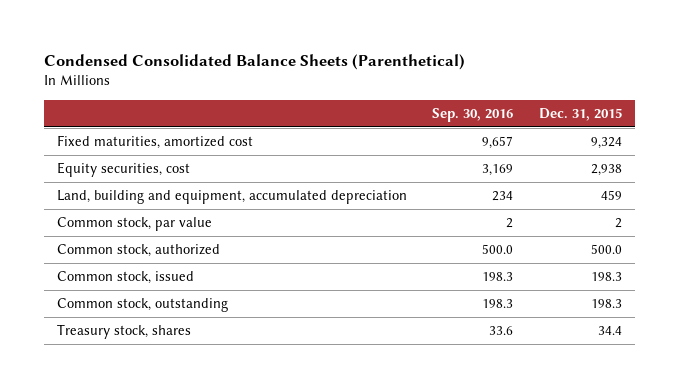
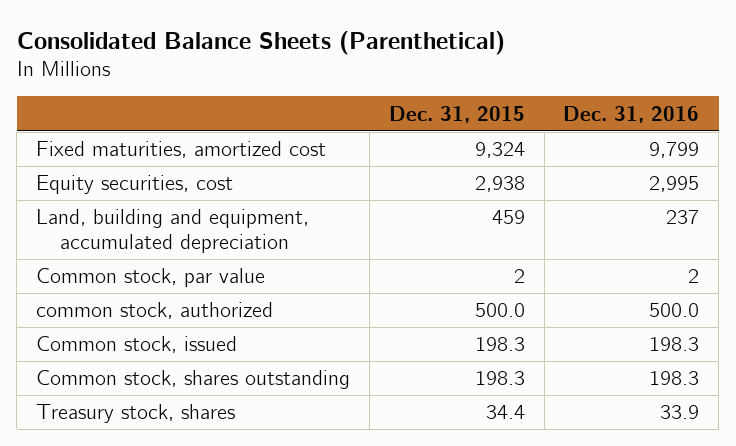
[43,54,465,71] Condensed Consolidated Balance Sheets (Parenthetical) -> [16,30,505,55] Consolidated Balance Sheets (Parenthetical)
[432,107,514,122] Sep. 30, 2016 -> none
none -> [563,105,700,123] Dec. 31, 2016
[56,244,220,258] Common stock, authorized -> [36,302,274,320] common stock, authorized
[56,298,228,313] Common stock, outstanding -> [36,370,351,390] Common stock, shares outstanding

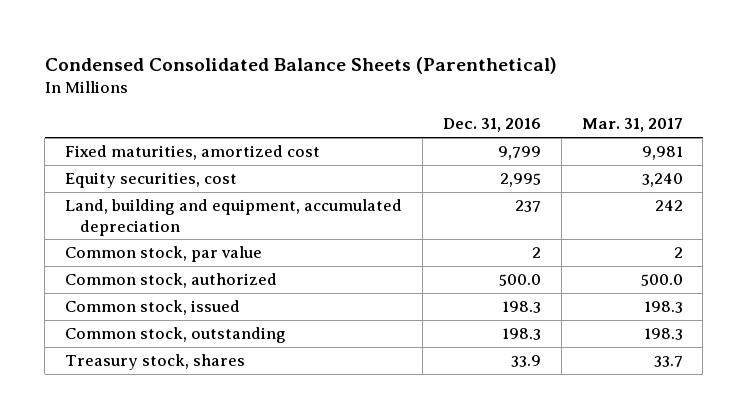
[16,30,505,55] Consolidated Balance Sheets (Parenthetical) -> [44,56,557,74] Condensed Consolidated Balance Sheets (Parenthetical)
[388,105,525,123] Dec. 31, 2015 -> none
none -> [581,118,683,133] Mar. 31, 2017
[36,302,274,320] common stock, authorized -> [64,273,277,289] Common stock, authorized
[36,370,351,390] Common stock, shares outstanding -> [64,327,286,344] Common stock, outstanding

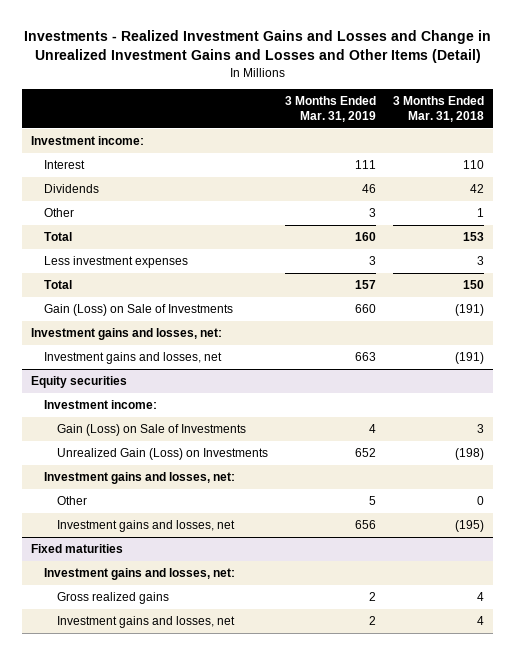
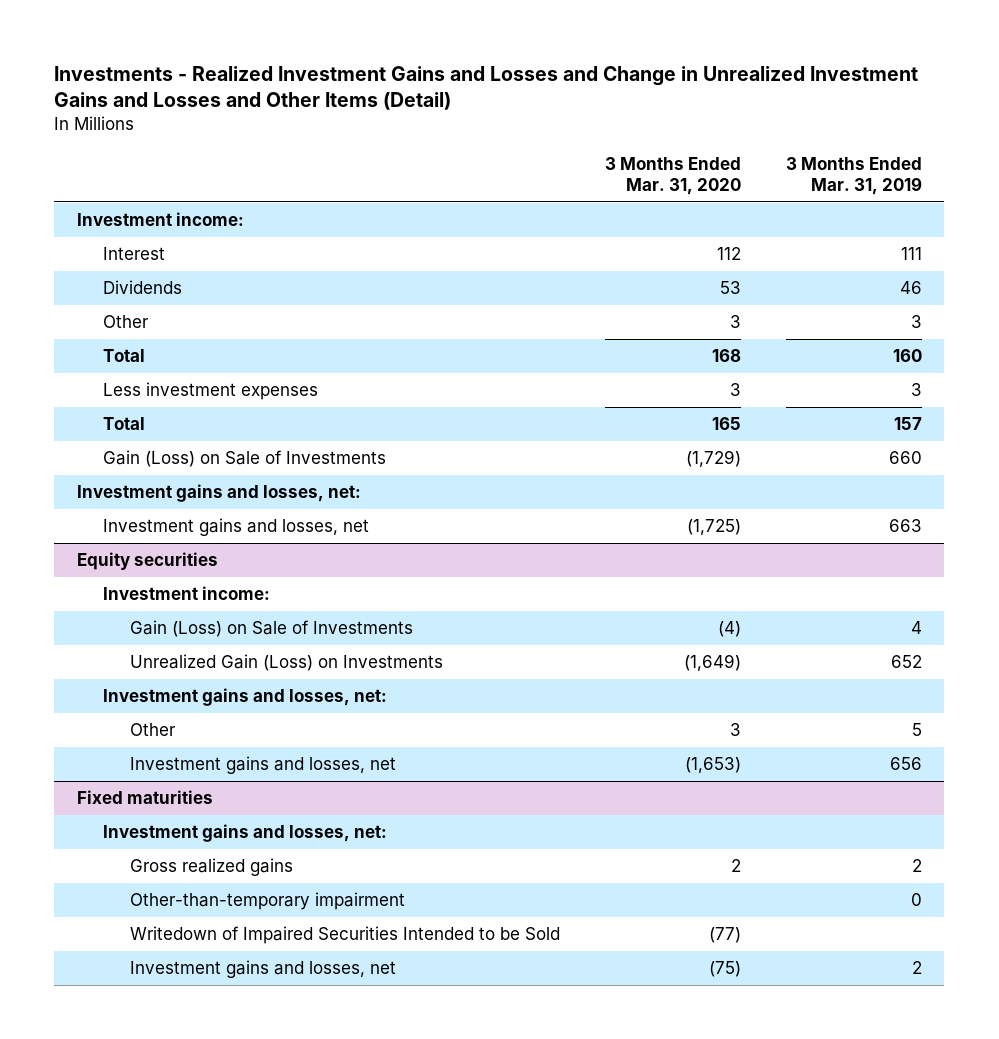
[393,95,485,123] 3 Months Ended Mar. 31, 2018 -> none
none -> [604,156,741,196] 3 Months Ended Mar. 31, 2020
none -> [129,892,405,911] Other-than-temporary impairment
none -> [129,926,560,945] Writedown of Impaired Securities Intended to be Sold

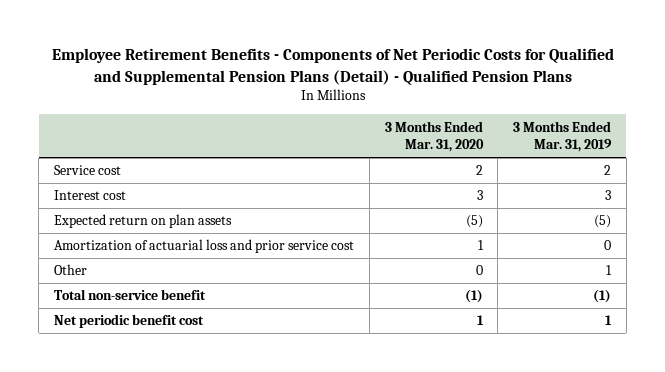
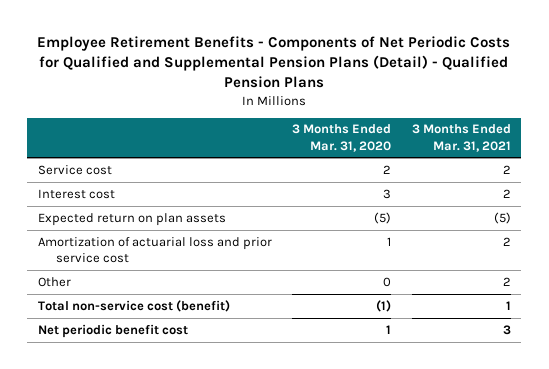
[513,120,613,153] 3 Months Ended Mar. 31, 2019 -> none
none -> [411,124,511,152] 3 Months Ended Mar. 31, 2021
[54,289,207,301] Total non-service benefit -> [37,299,230,312] Total non-service cost (benefit)

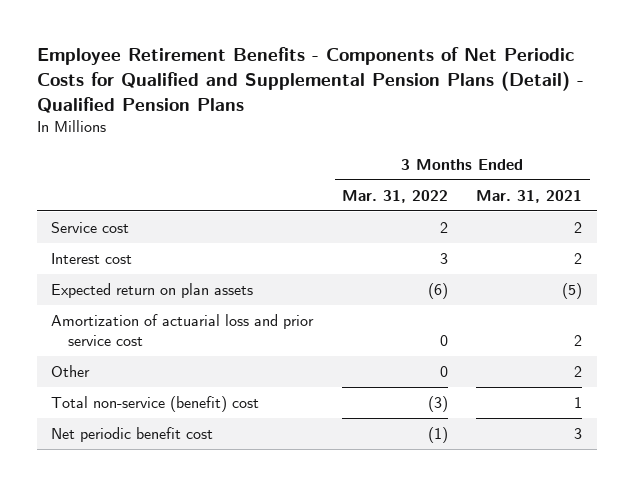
[292,124,392,152] 3 Months Ended Mar. 31, 2020 -> none
none -> [341,189,448,203] Mar. 31, 2022
[37,299,230,312] Total non-service cost (benefit) -> [50,396,259,413] Total non-service (benefit) cost

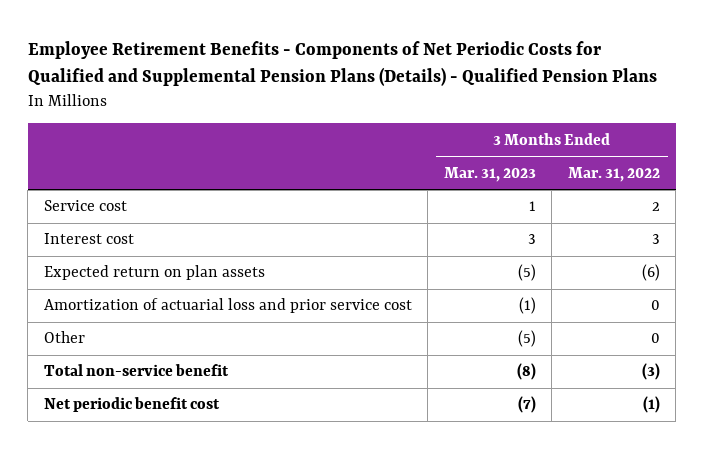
[36,47,584,113] Employee Retirement Benefits - Components of Net Periodic Costs for Qualified and Supplemental Pension Plans (Detail) - Qualified Pension Plans -> [27,40,657,87] Employee Retirement Benefits - Components of Net Periodic Costs for Qualified and Supplemental Pension Plans (Details) - Qualified Pension Plans
[476,189,583,203] Mar. 31, 2021 -> none
none -> [443,166,536,182] Mar. 31, 2023
[50,396,259,413] Total non-service (benefit) cost -> [43,364,229,377] Total non-service benefit

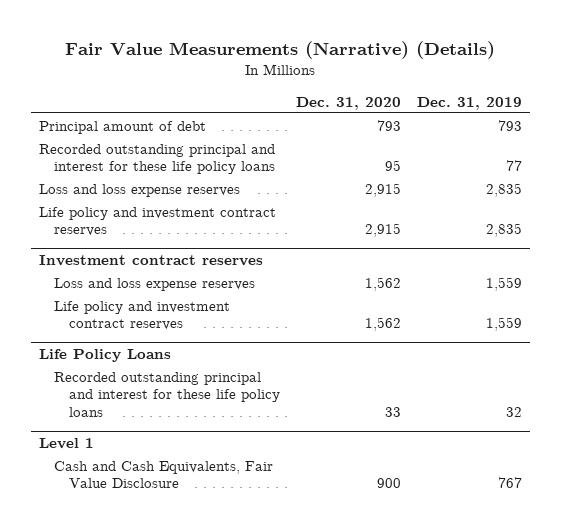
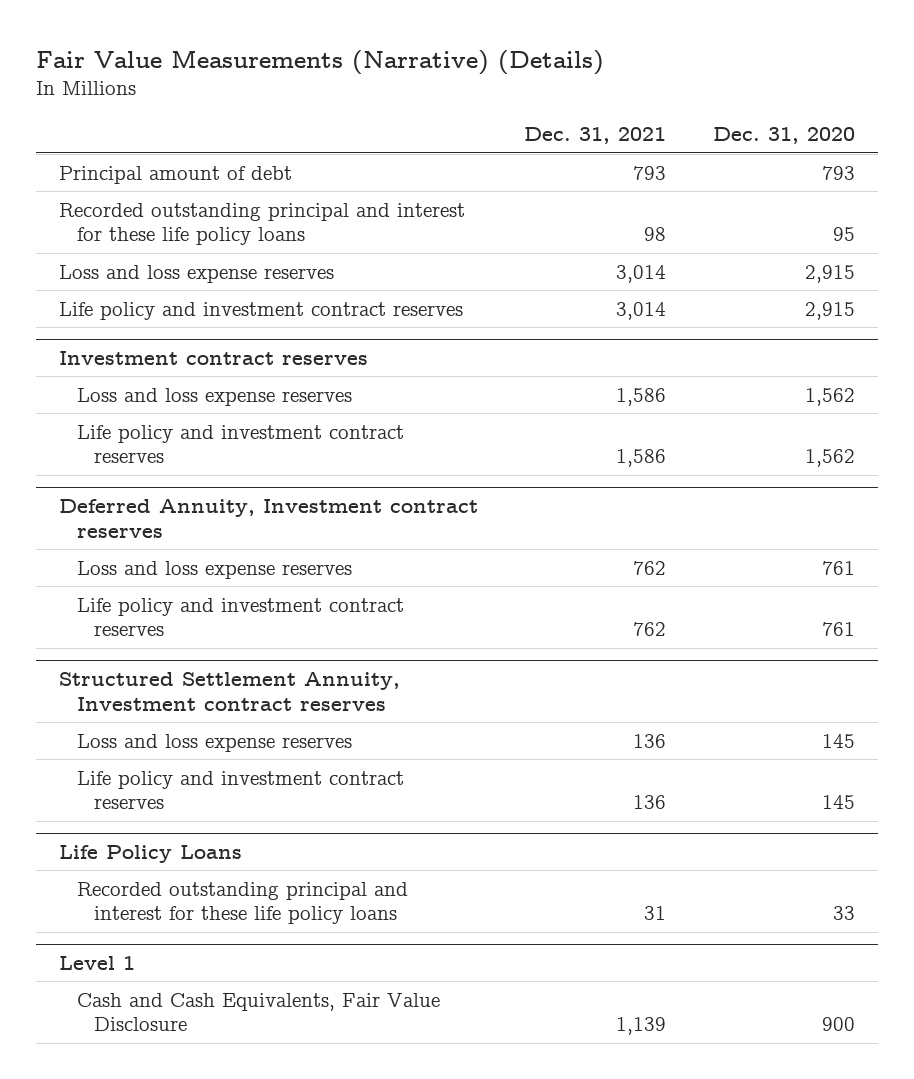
[416,96,522,110] Dec. 31, 2019 -> none
none -> [524,127,667,145] Dec. 31, 2021
none -> [58,498,478,538] Deferred Annuity, Investment contract reserves
none -> [76,560,352,579] Loss and loss expense reserves
none -> [76,597,404,637] Life policy and investment contract reserves
none -> [58,671,400,711] Structured Settlement Annuity, Investment contract reserves
none -> [76,733,352,752] Loss and loss expense reserves
none -> [76,770,404,810] Life policy and investment contract reserves

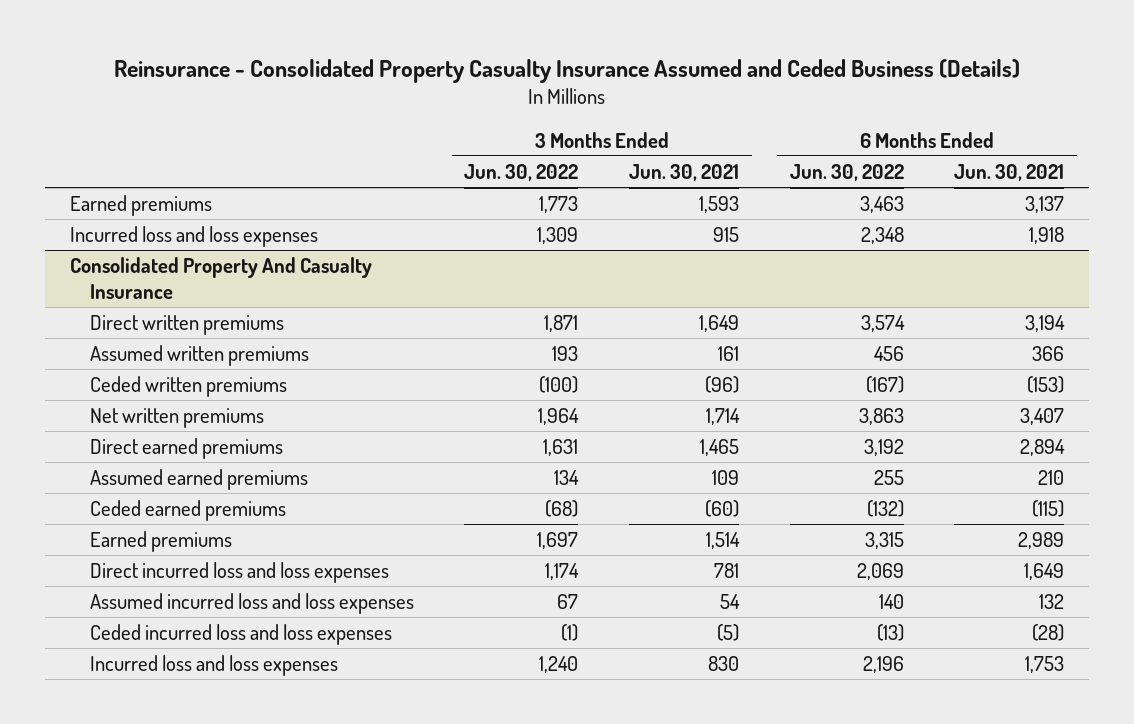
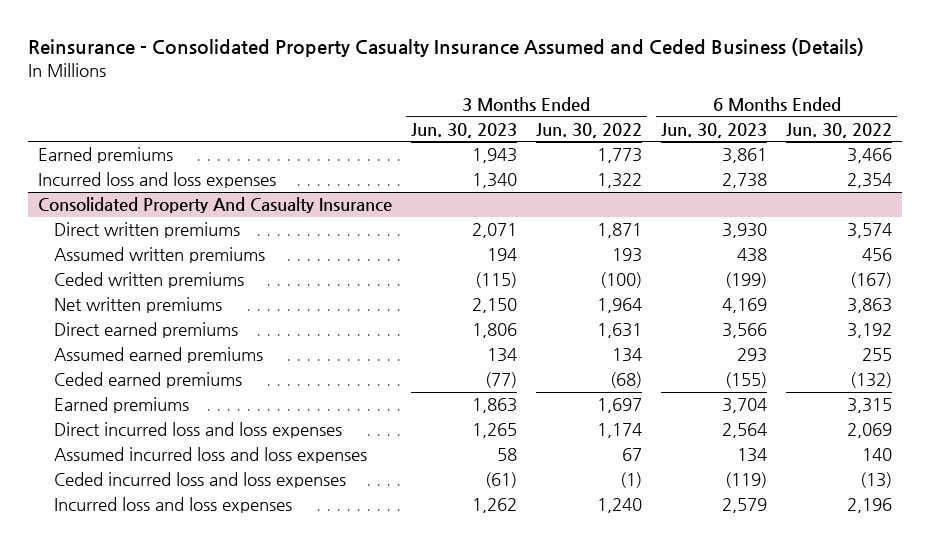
[628,163,739,181] Jun. 30, 2021 -> none
[954,163,1065,181] Jun. 30, 2021 -> none
none -> [410,122,517,138] Jun. 30, 2023
none -> [661,122,768,138] Jun. 30, 2023
[859,196,904,214] 3,463 -> [847,148,893,164] 3,466
[537,227,579,245] 1,309 -> [596,173,642,189] 1,322
[860,227,904,245] 2,348 -> [847,173,893,189] 2,354

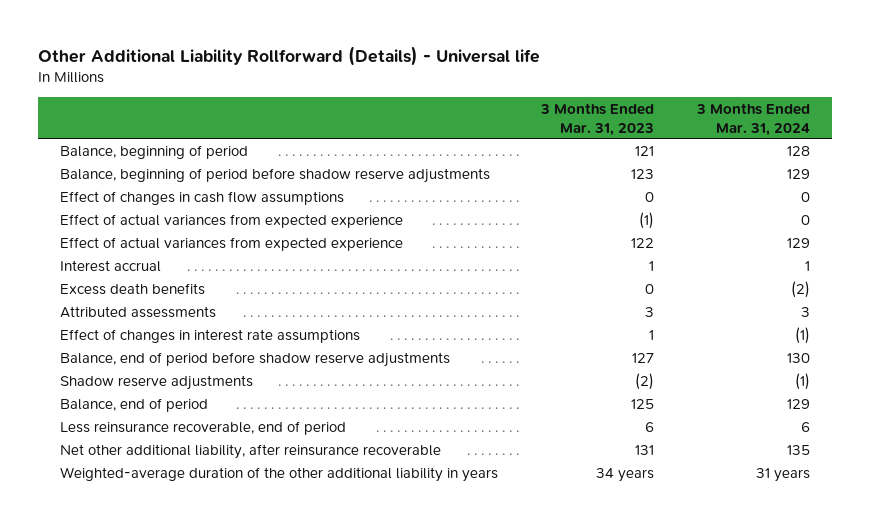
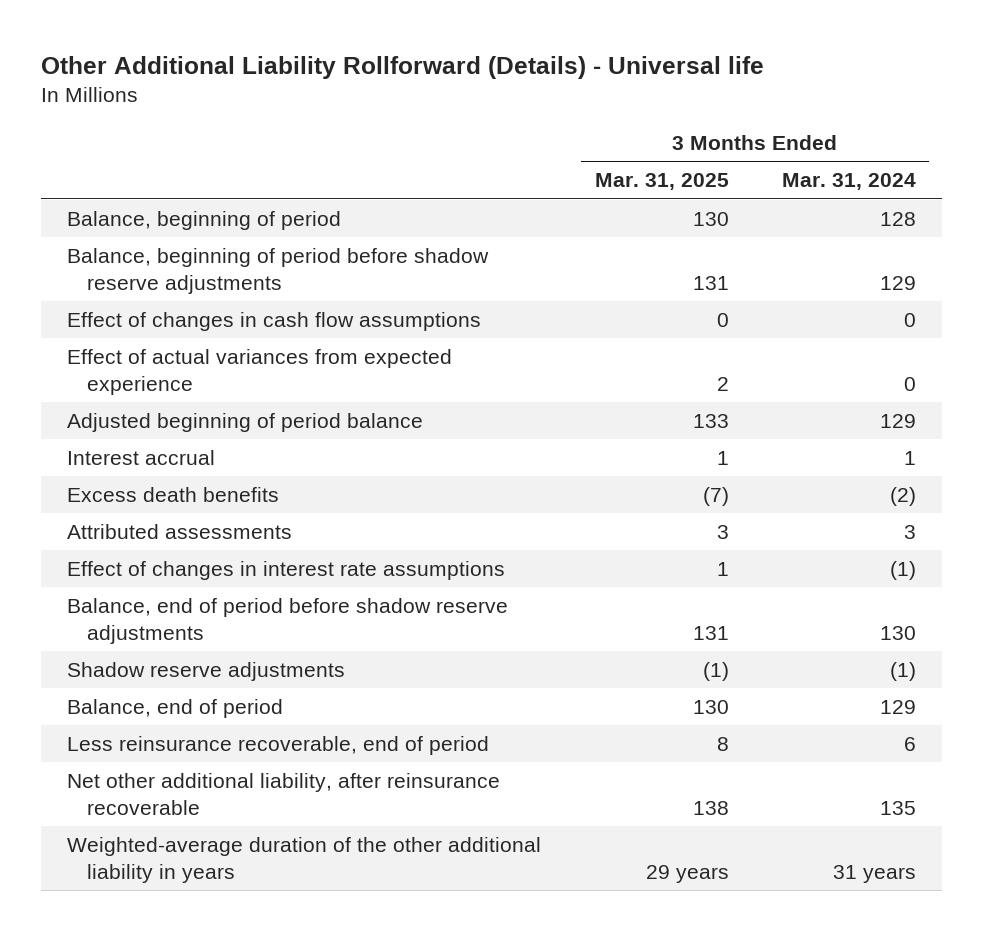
[540,102,655,136] 3 Months Ended Mar. 31, 2023 -> none
none -> [594,173,729,191] Mar. 31, 2025
[59,237,403,252] Effect of actual variances from expected experience -> [67,413,424,433] Adjusted beginning of period balance

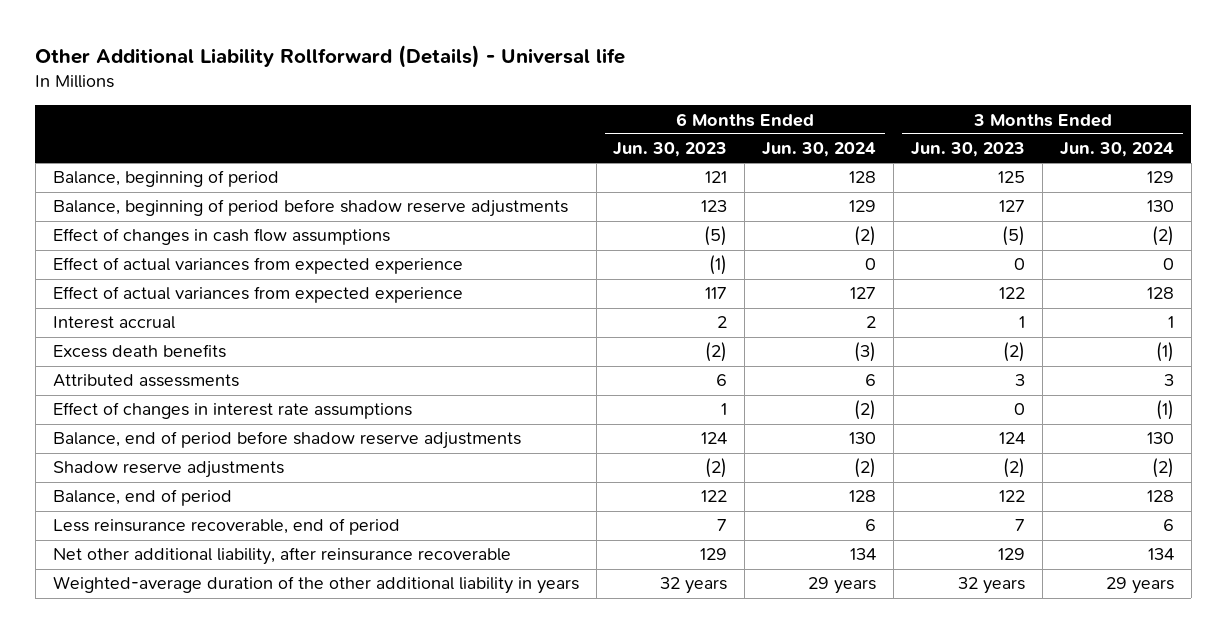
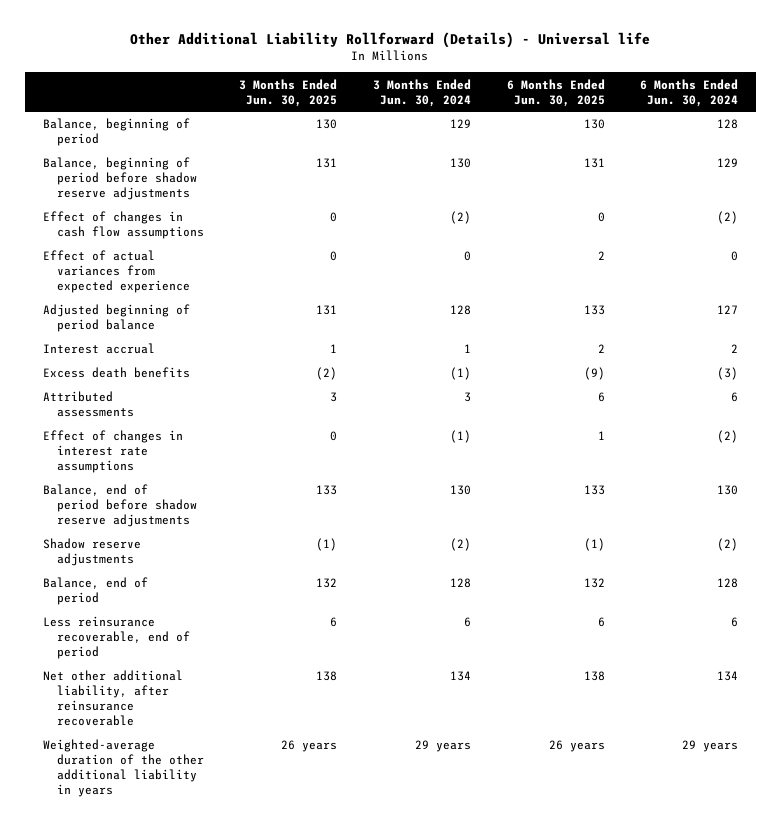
[613,142,728,158] Jun. 30, 2023 -> none
[911,142,1026,158] Jun. 30, 2023 -> none
none -> [239,78,338,107] 3 Months Ended Jun. 30, 2025
none -> [506,78,605,107] 6 Months Ended Jun. 30, 2025
[52,286,463,304] Effect of actual variances from expected experience -> [42,304,190,333] Adjusted beginning of period balance

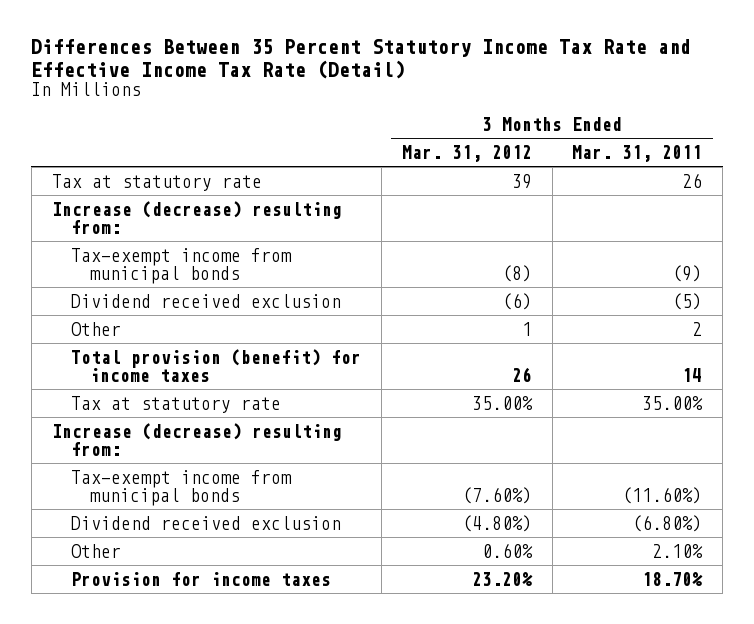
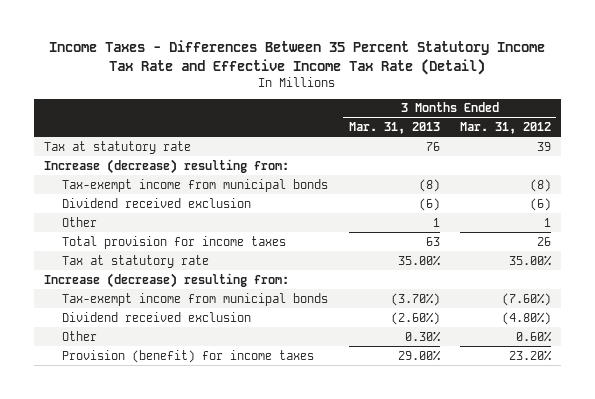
[31,39,692,79] Differences Between 35 Percent Statutory Income Tax Rate and Effective Income Tax Rate (Detail) -> [49,40,546,75] Income Taxes - Differences Between 35 Percent Statutory Income Tax Rate and Effective Income Tax Rate (Detail)
[572,145,703,163] Mar. 31, 2011 -> none
none -> [348,122,440,135] Mar. 31, 2013
[70,348,361,382] Total provision (benefit) for income taxes -> [62,235,287,249] Total provision for income taxes
[70,571,331,586] Provision for income taxes -> [62,349,315,363] Provision (benefit) for income taxes

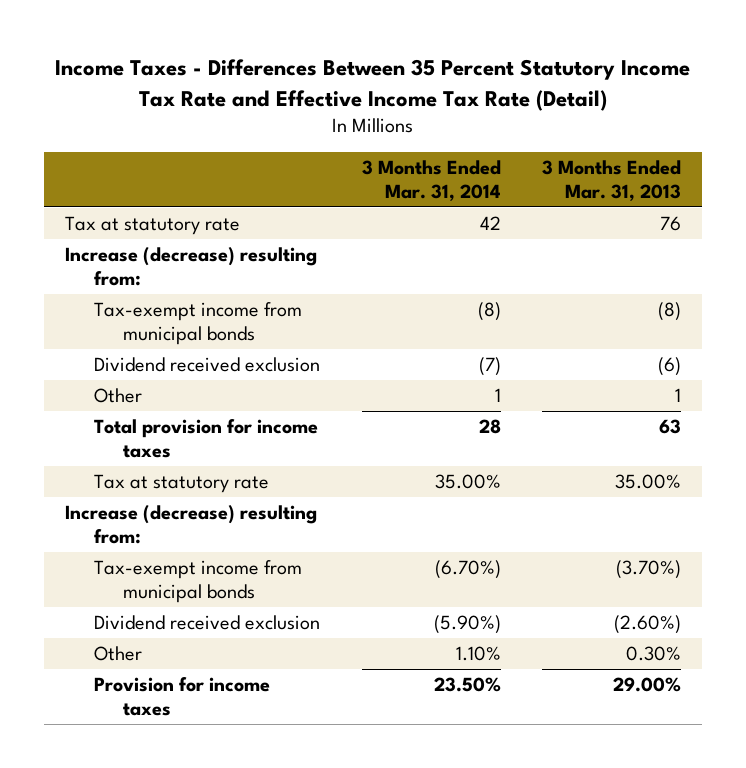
[459,122,551,135] Mar. 31, 2012 -> none
none -> [361,160,501,201] 3 Months Ended Mar. 31, 2014
[62,349,315,363] Provision (benefit) for income taxes -> [94,677,271,716] Provision for income taxes

